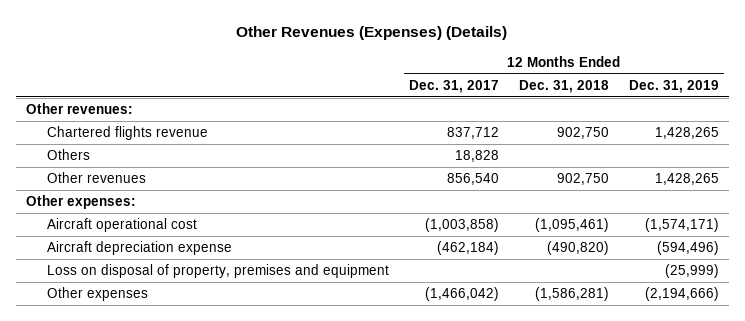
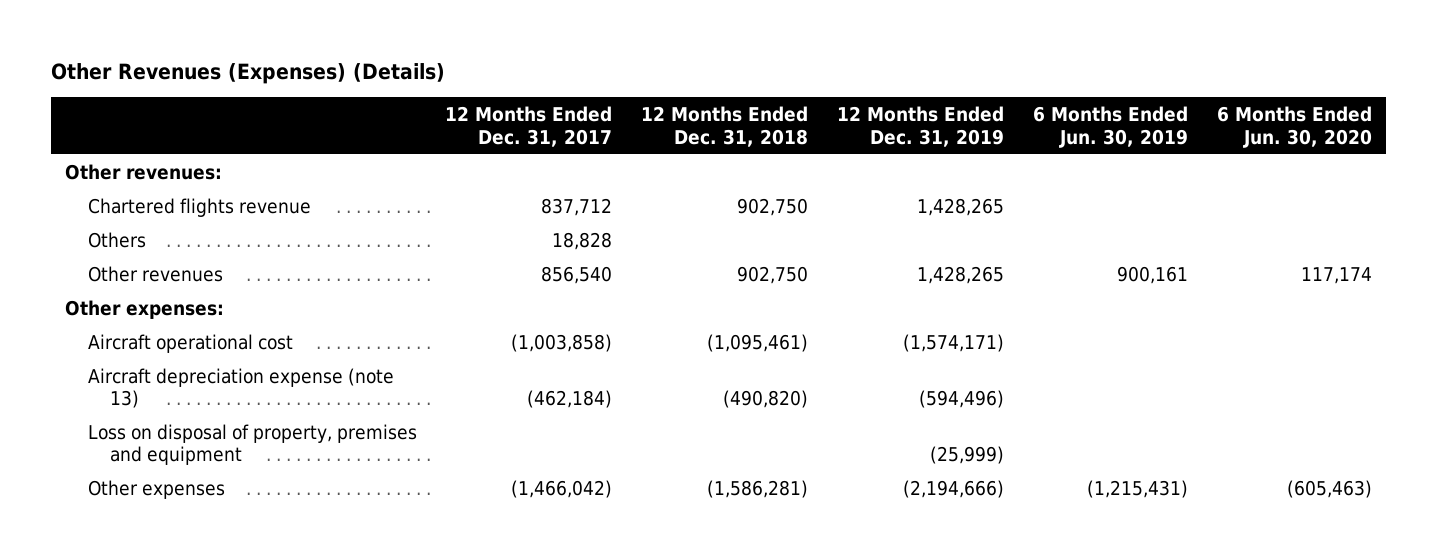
none -> [1032,105,1188,148] 6 Months Ended Jun. 30, 2019
none -> [1216,105,1372,148] 6 Months Ended Jun. 30, 2020
[47,241,233,256] Aircraft depreciation expense -> [87,367,394,409] Aircraft depreciation expense (note 13)

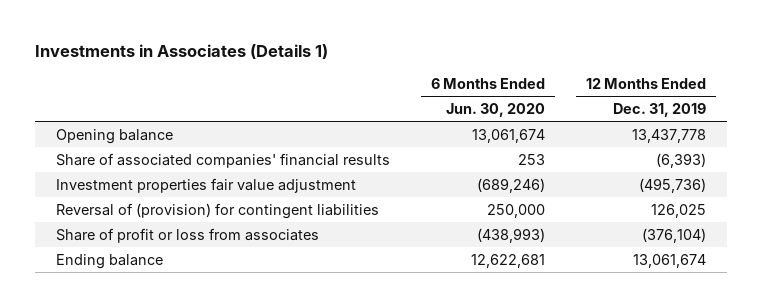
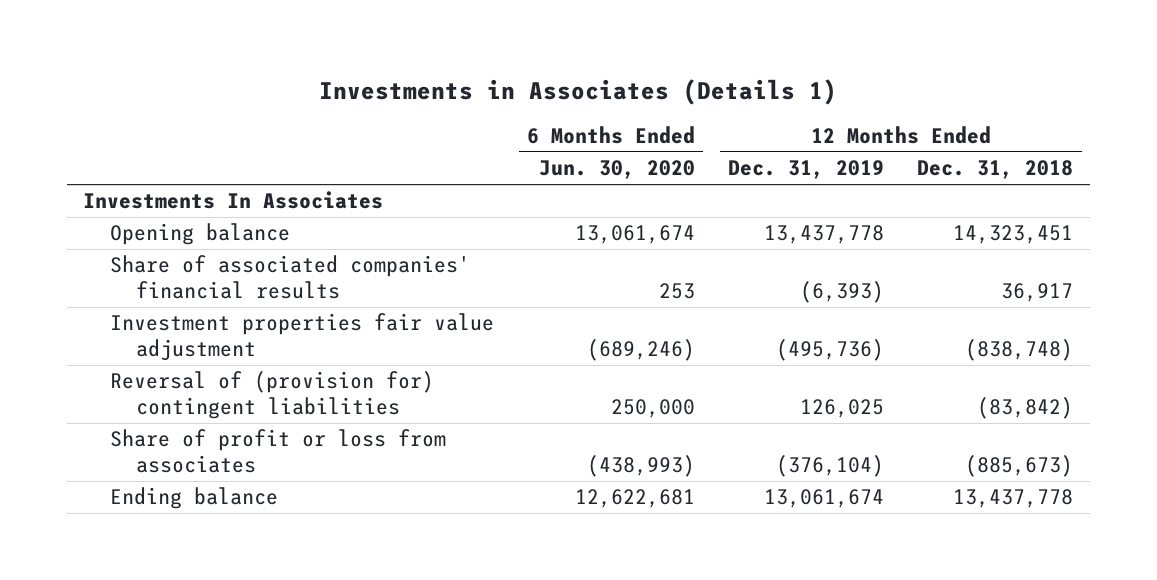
none -> [917,160,1074,180] Dec. 31, 2018
none -> [83,191,384,210] Investments In Associates
[55,202,379,219] Reversal of (provision) for contingent liabilities -> [109,371,434,420] Reversal of (provision for) contingent liabilities

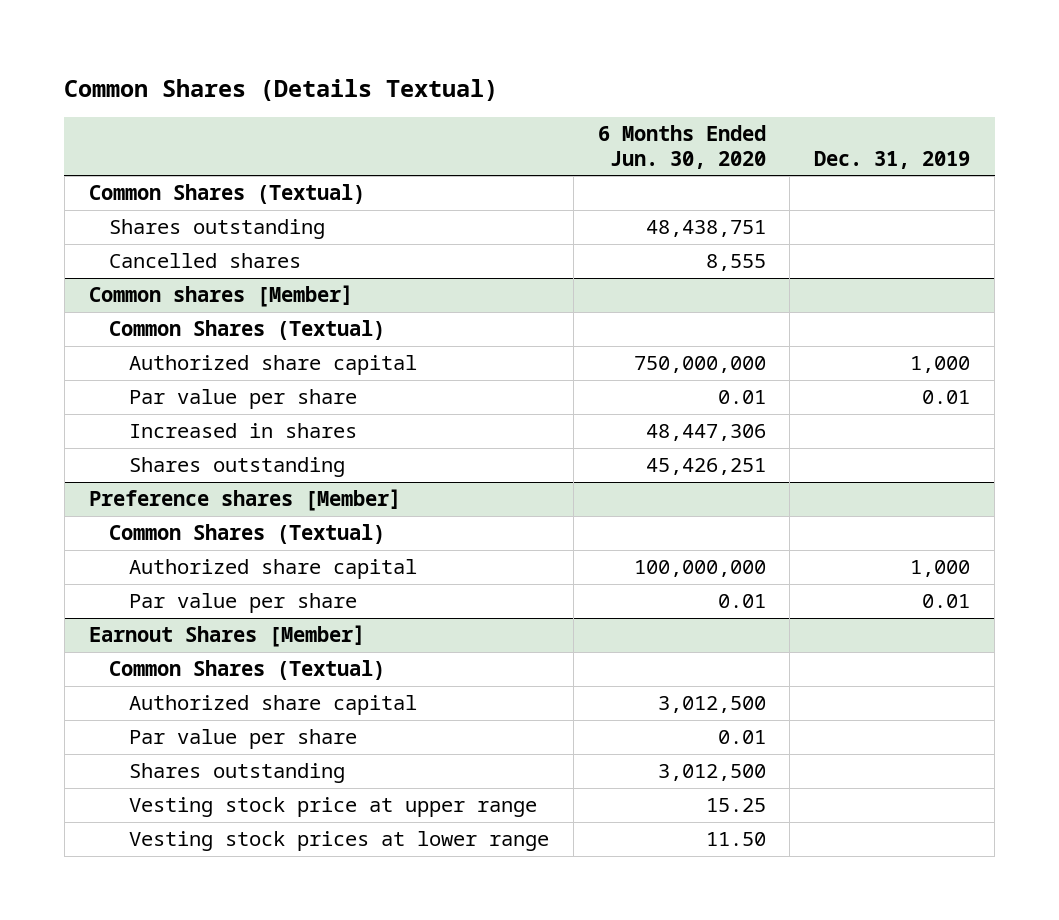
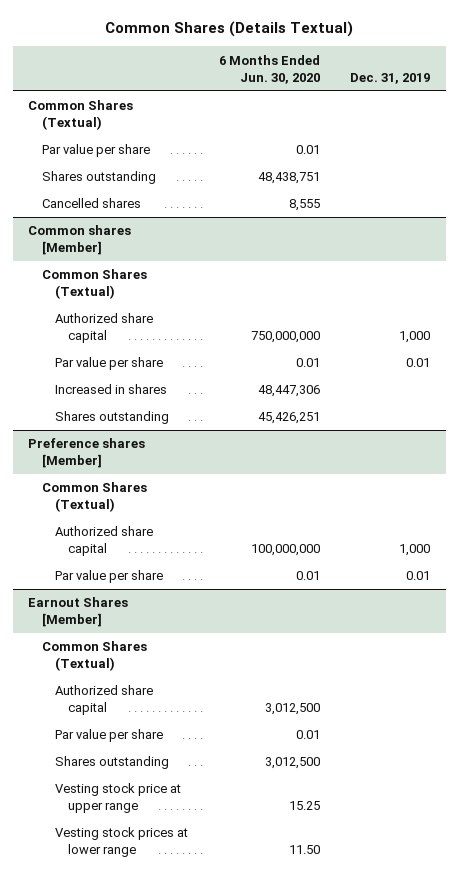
none -> [41,144,150,158] Par value per share

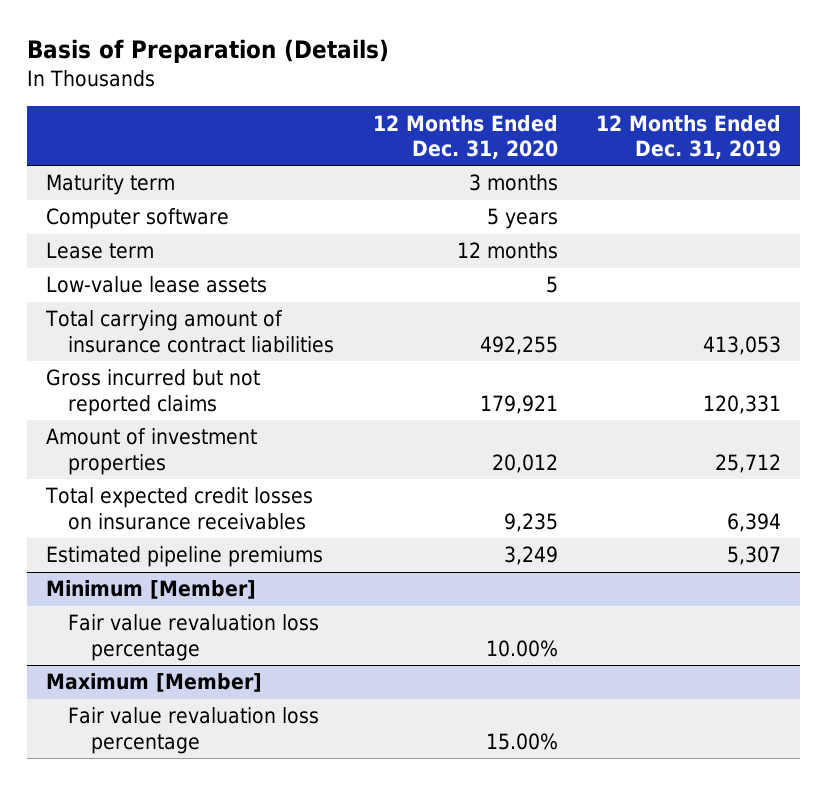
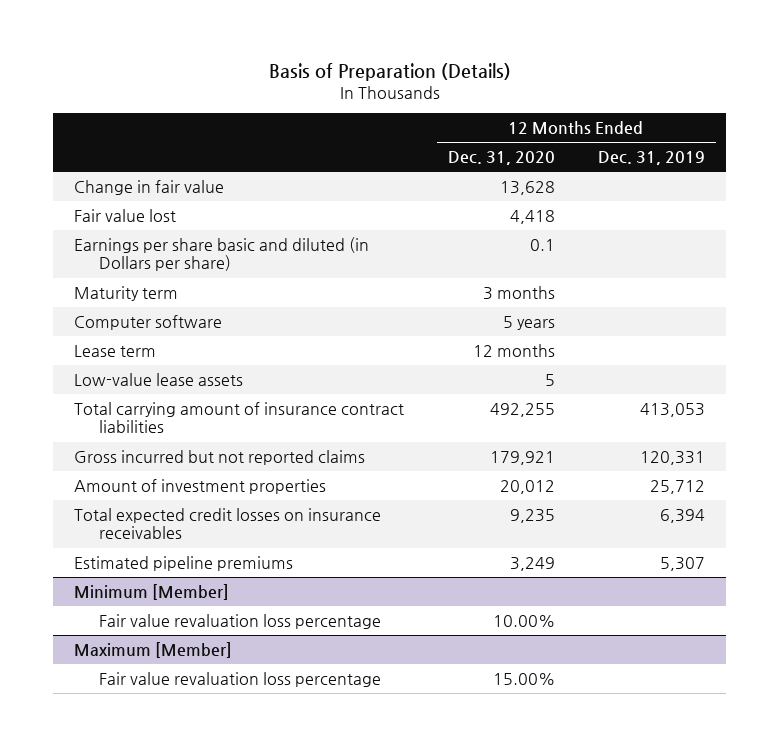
none -> [74,179,225,195] Change in fair value
none -> [74,208,177,222] Fair value lost
none -> [74,236,370,272] Earnings per share basic and diluted (in Dollars per share)

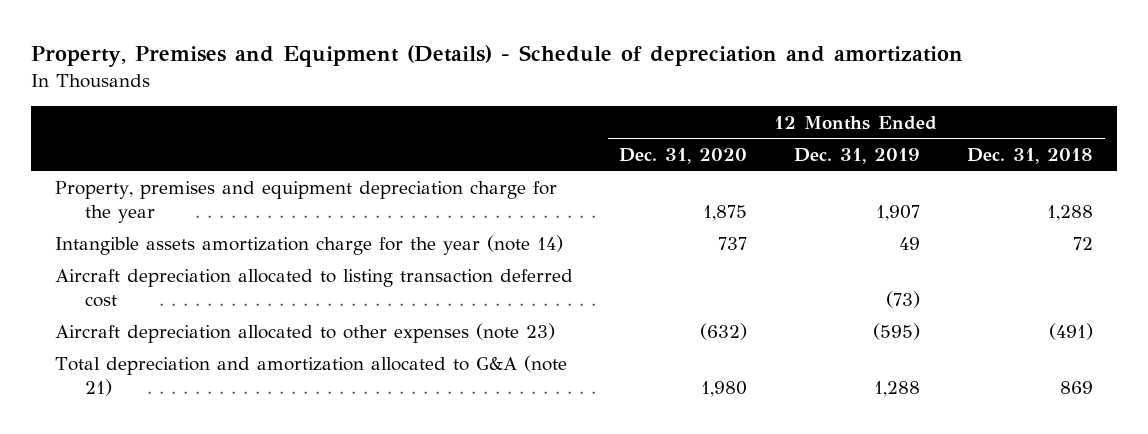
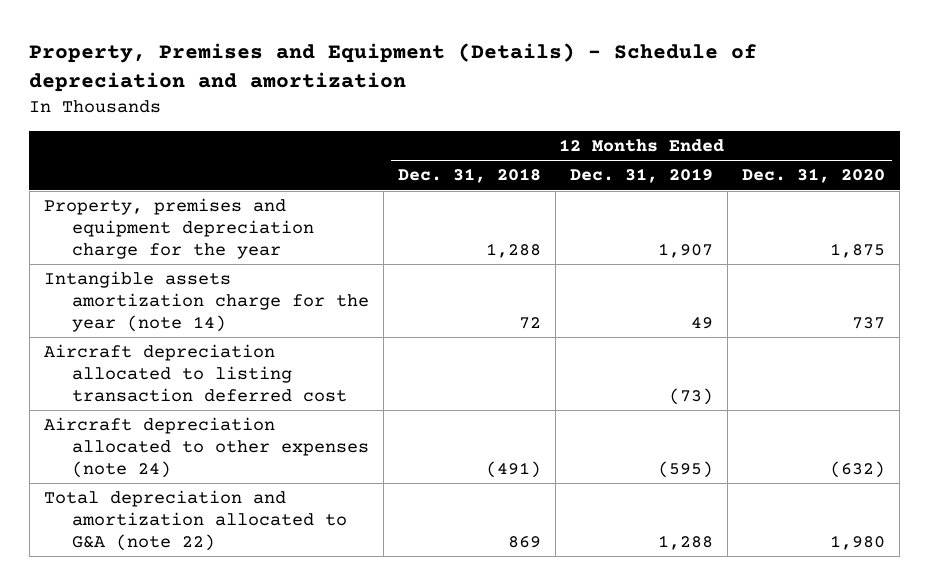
[54,322,555,343] Aircraft depreciation allocated to other expenses (note 23) -> [43,417,370,479] Aircraft depreciation allocated to other expenses (note 24)
[54,354,567,396] Total depreciation and amortization allocated to G&A (note 21) -> [43,490,348,552] Total depreciation and amortization allocated to G&A (note 22)

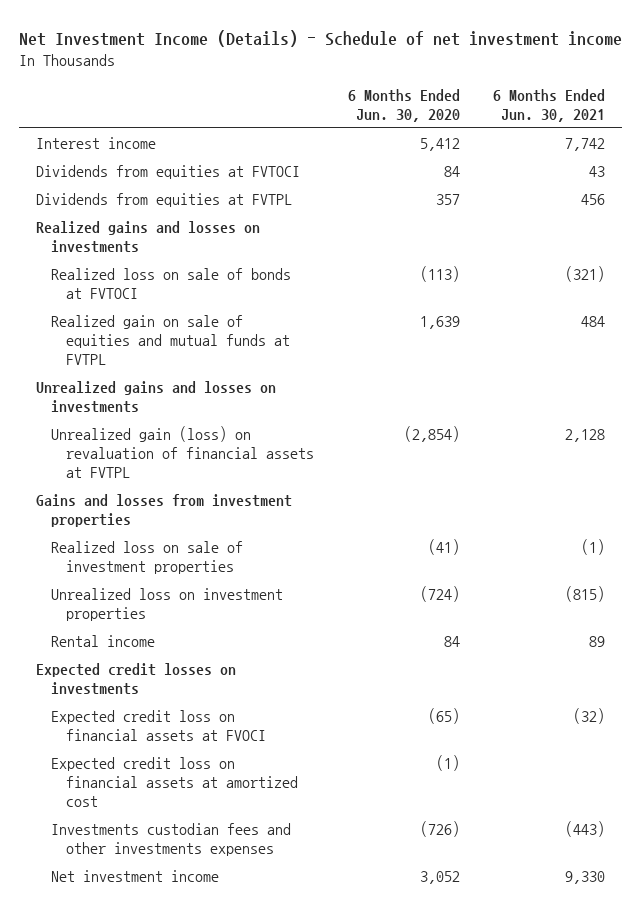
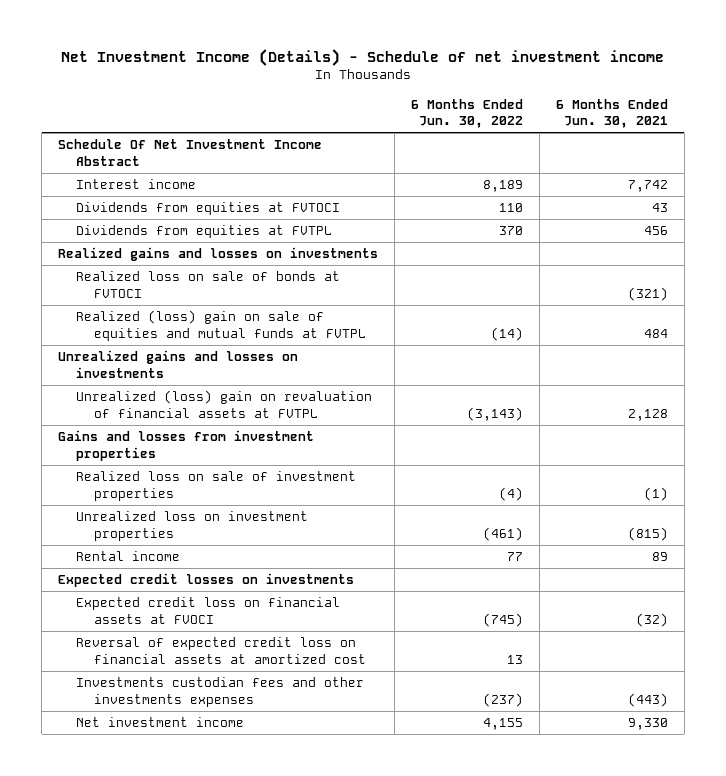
[347,88,460,122] 6 Months Ended Jun. 30, 2020 -> none
none -> [410,98,523,129] 6 Months Ended Jun. 30, 2022
none -> [58,139,323,166] Schedule Of Net Investment Income Abstract
[50,314,290,365] Realized gain on sale of equities and mutual funds at FVTPL -> [76,310,366,341] Realized (loss) gain on sale of equities and mutual funds at FVTPL
[50,425,314,478] Unrealized gain (loss) on revaluation of financial assets at FVTPL -> [76,390,373,418] Unrealized (loss) gain on revaluation of financial assets at FVTPL
[50,756,298,807] Expected credit loss on financial assets at amortized cost -> [76,637,366,664] Reversal of expected credit loss on financial assets at amortized cost

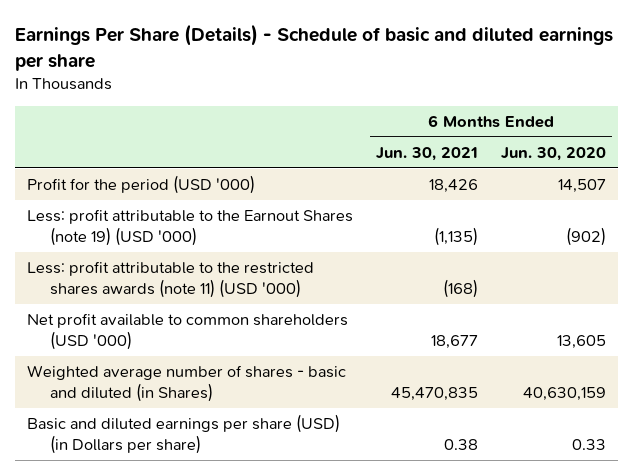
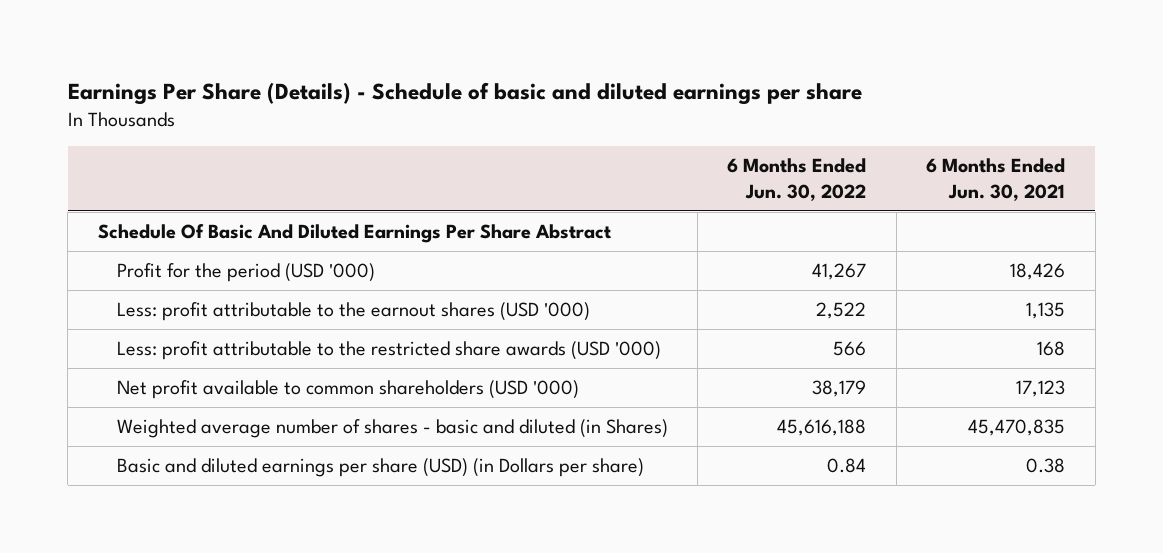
[501,146,607,161] Jun. 30, 2020 -> none
none -> [727,157,867,201] 6 Months Ended Jun. 30, 2022
none -> [97,223,611,243] Schedule Of Basic And Diluted Earnings Per Share Abstract
[26,209,353,247] Less: profit attributable to the Earnout Shares (note 19) (USD '000) -> [116,301,590,321] Less: profit attributable to the earnout shares (USD '000)
[433,227,478,247] (1,135) -> [1026,301,1066,319] 1,135
[26,261,314,299] Less: profit attributable to the restricted shares awards (note 11) (USD '000) -> [116,340,661,360] Less: profit attributable to the restricted share awards (USD '000)
[442,279,478,299] (168) -> [1037,340,1066,356] 168
[430,335,478,350] 18,677 -> [1016,379,1066,397] 17,123

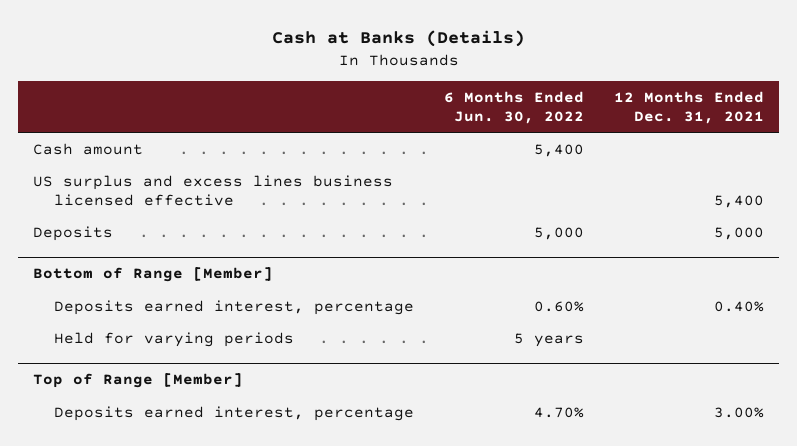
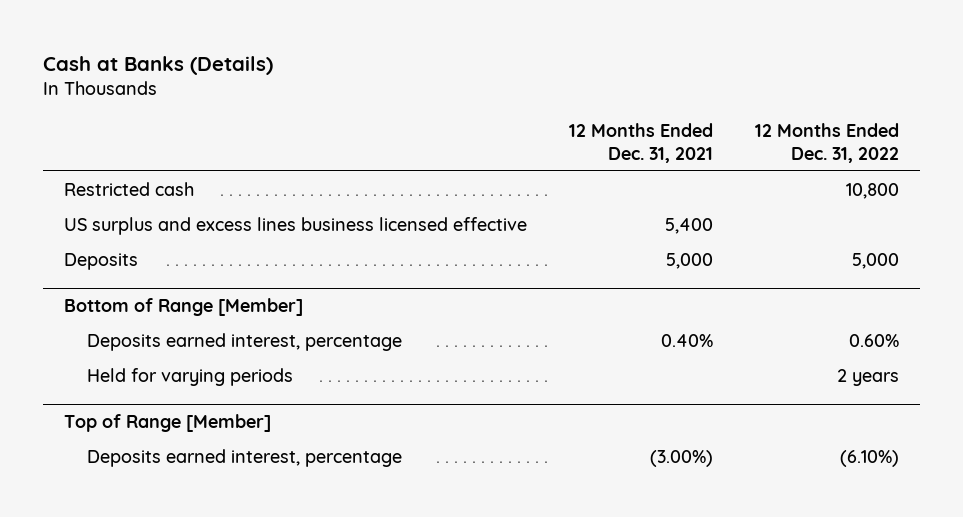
[443,90,584,125] 6 Months Ended Jun. 30, 2022 -> none
none -> [755,122,900,163] 12 Months Ended Dec. 31, 2022
[33,142,144,155] Cash amount -> none
none -> [63,181,194,196] Restricted cash
[713,406,764,418] 3.00% -> [650,449,714,467] (3.00%)

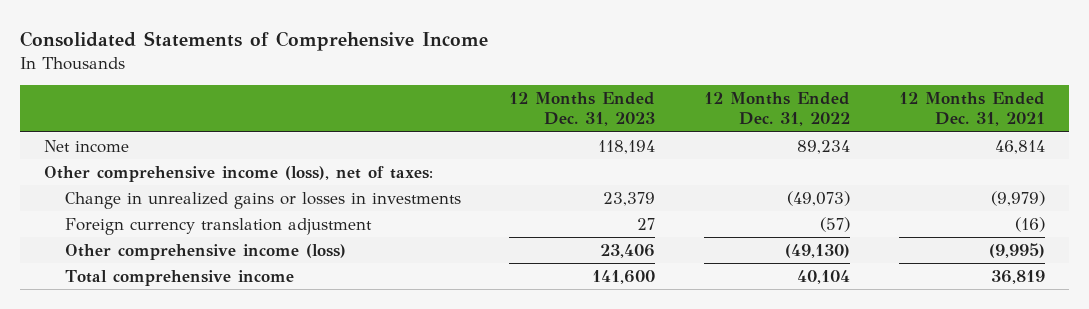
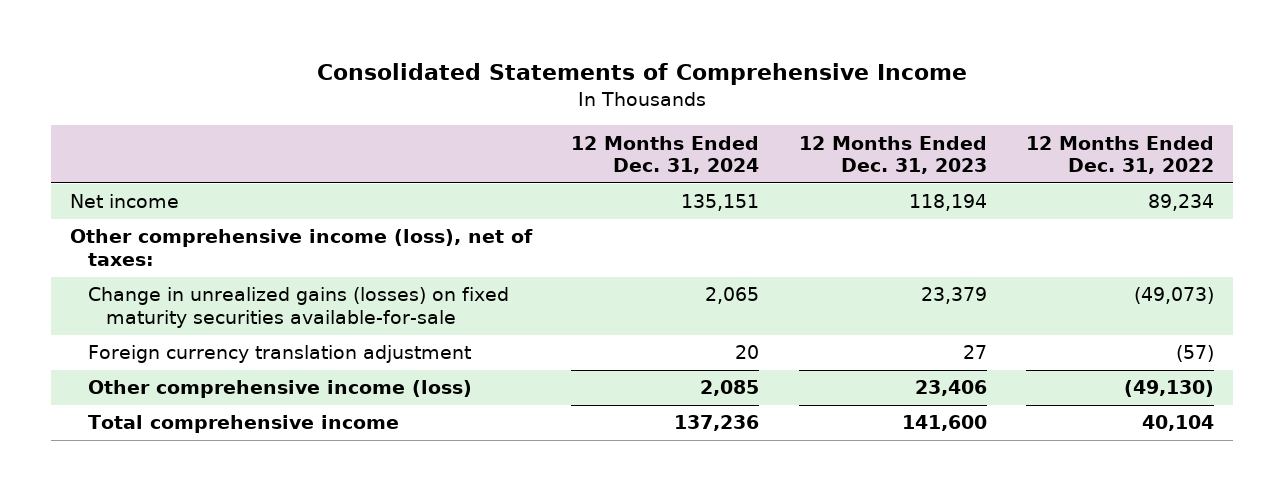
[898,92,1045,127] 12 Months Ended Dec. 31, 2021 -> none
none -> [571,135,760,175] 12 Months Ended Dec. 31, 2024
[64,191,461,209] Change in unrealized gains or losses in investments -> [88,287,510,328] Change in unrealized gains (losses) on fixed maturity securities available-for-sale

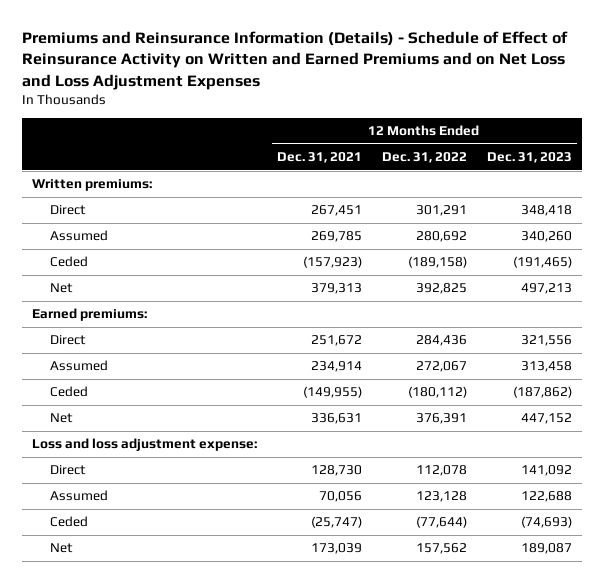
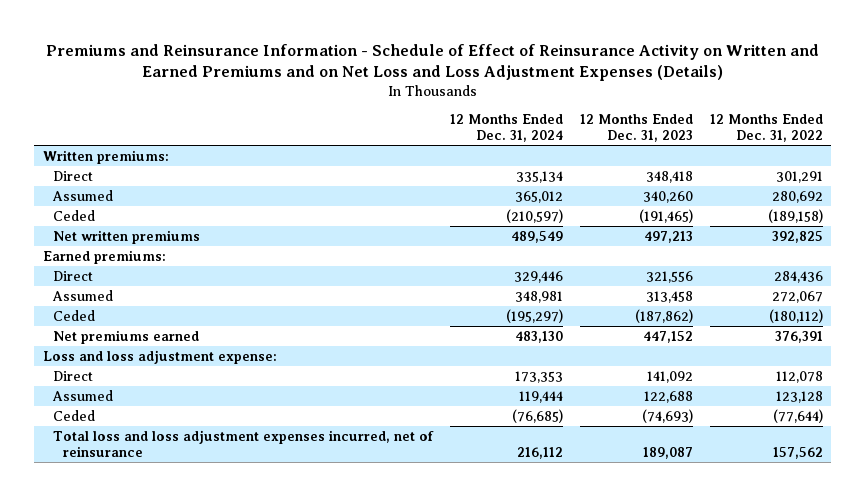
[21,31,568,90] Premiums and Reinsurance Information (Details) - Schedule of Effect of Reinsurance Activity on Written and Earned Premiums and on Net Loss and Loss Adjustment Expenses -> [45,43,819,82] Premiums and Reinsurance Information - Schedule of Effect of Reinsurance Activity on Written and Earned Premiums and on Net Loss and Loss Adjustment Expenses (Details)
[276,152,362,164] Dec. 31, 2021 -> none
none -> [449,114,563,143] 12 Months Ended Dec. 31, 2024
[49,283,73,294] Net -> [52,229,200,244] Net written premiums
[49,413,73,424] Net -> [52,329,199,344] Net premiums earned
[49,543,73,554] Net -> [52,429,434,457] Total loss and loss adjustment expenses incurred, net of reinsurance

